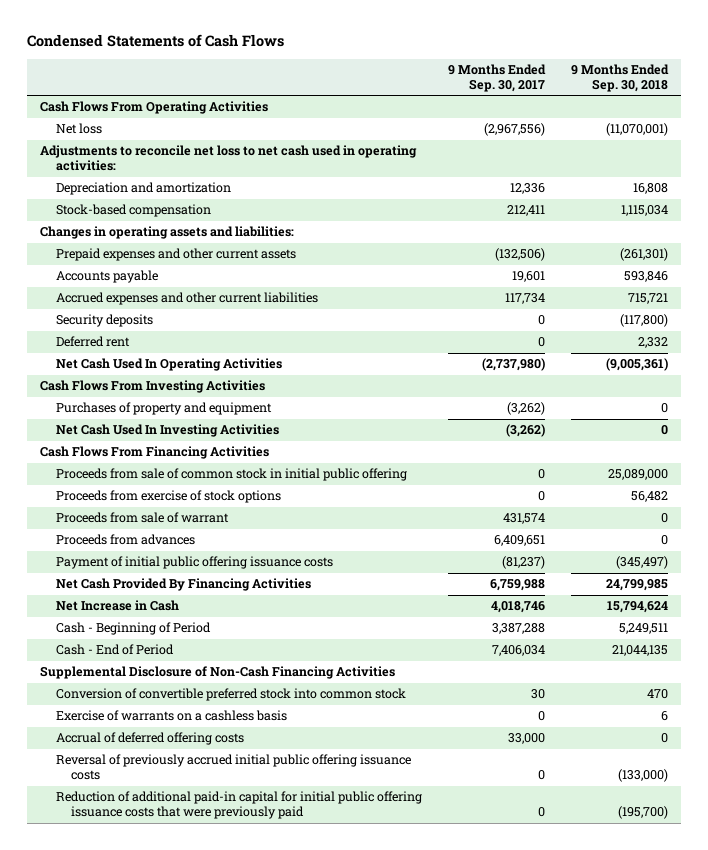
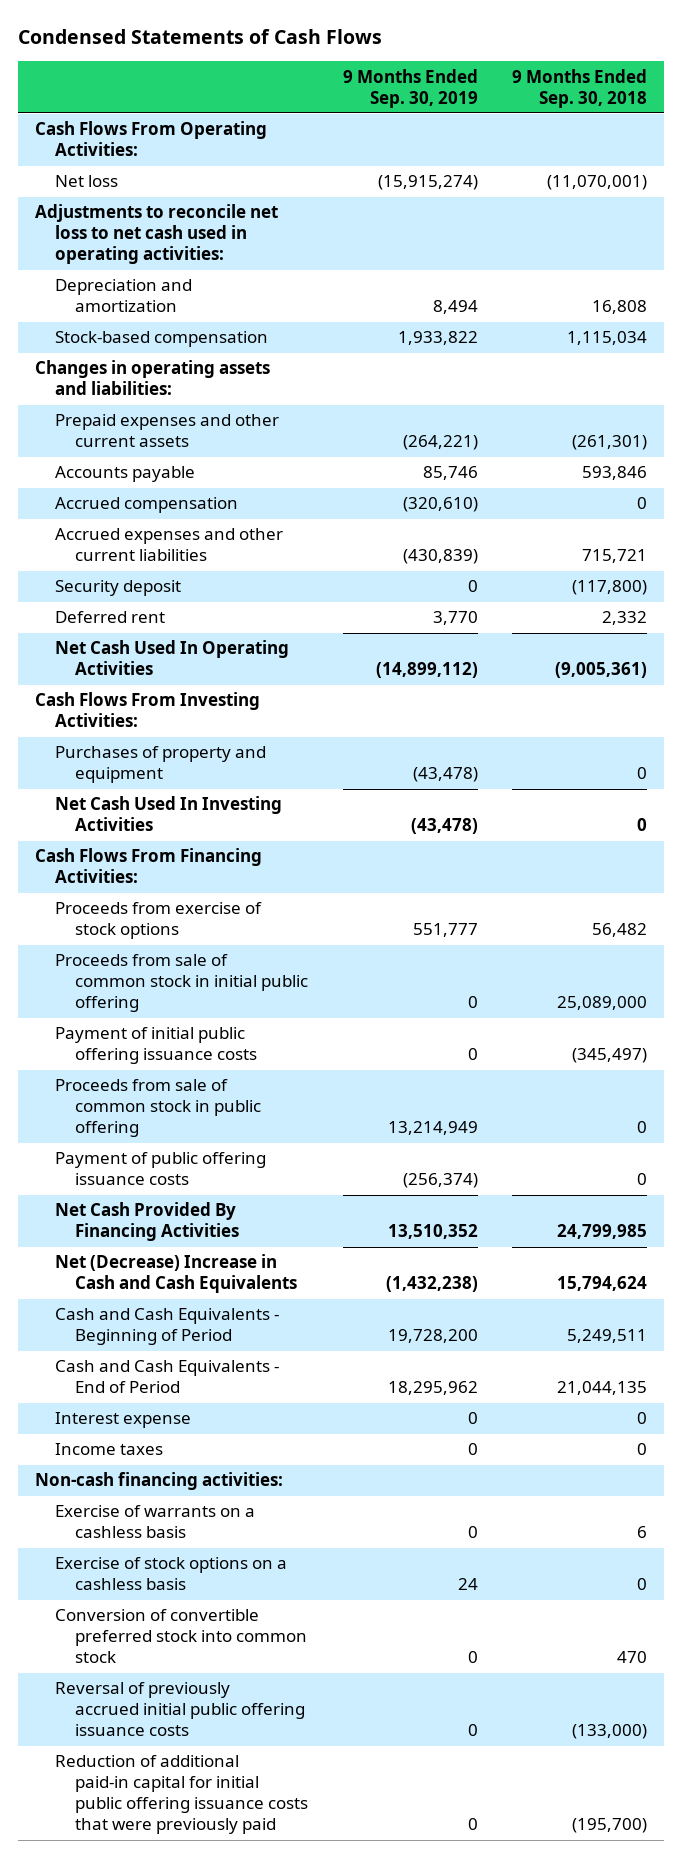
[447,64,546,92] 9 Months Ended Sep. 30, 2017 -> none
none -> [342,68,478,108] 9 Months Ended Sep. 30, 2019
[40,101,269,115] Cash Flows From Operating Activities -> [35,121,268,157] Cash Flows From Operating Activities:
none -> [55,497,239,514] Accrued compensation
[55,314,153,328] Security deposits -> [55,580,182,597] Security deposit
[40,380,266,394] Cash Flows From Investing Activities -> [35,692,261,728] Cash Flows From Investing Activities:
[40,446,270,460] Cash Flows From Financing Activities -> [35,848,263,884] Cash Flows From Financing Activities:
[55,512,229,524] Proceeds from sale of warrant -> none
[55,534,195,546] Proceeds from advances -> none
[55,468,407,482] Proceeds from sale of common stock in initial public offering -> [55,954,309,1013] Proceeds from sale of common stock in initial public offering
none -> [55,1079,262,1138] Proceeds from sale of common stock in public offering
none -> [55,1152,267,1186] Payment of public offering issuance costs
[55,600,179,612] Net Increase in Cash -> [55,1254,298,1294] Net (Decrease) Increase in Cash and Cash Equivalents
[55,622,211,636] Cash - Beginning of Period -> [55,1308,280,1346] Cash and Cash Equivalents - Beginning of Period
[55,644,174,656] Cash - End of Period -> [55,1360,280,1394] Cash and Cash Equivalents - End of Period
none -> [55,1412,192,1429] Interest expense
none -> [55,1443,164,1456] Income taxes
[40,666,396,680] Supplemental Disclosure of Non-Cash Financing Activities -> [35,1472,284,1491] Non-cash financing activities:
[55,732,244,746] Accrual of deferred offering costs -> none
none -> [55,1557,288,1591] Exercise of stock options on a cashless basis
[55,688,406,702] Conversion of convertible preferred stock into common stock -> [55,1609,308,1664] Conversion of convertible preferred stock into common stock

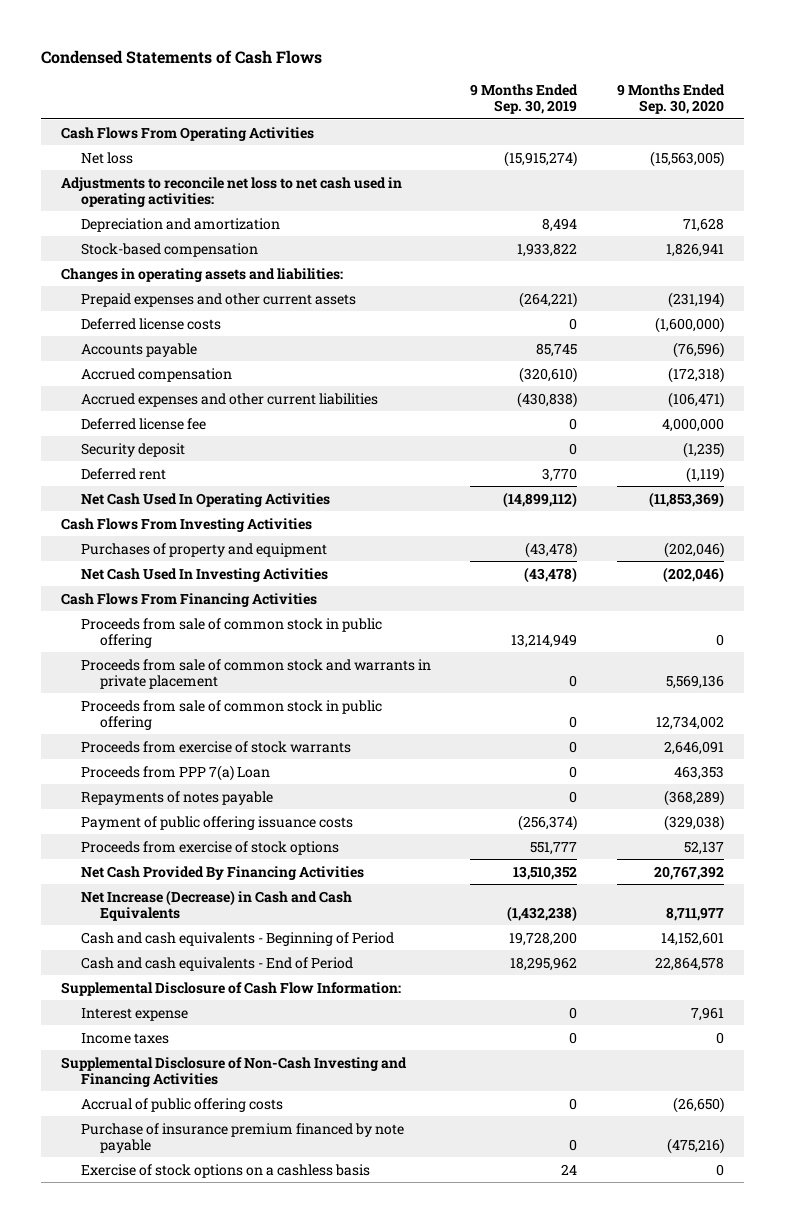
[511,68,647,108] 9 Months Ended Sep. 30, 2018 -> none
none -> [617,83,726,115] 9 Months Ended Sep. 30, 2020
[35,121,268,157] Cash Flows From Operating Activities: -> [61,126,315,141] Cash Flows From Operating Activities
none -> [80,317,221,330] Deferred license costs
[422,466,478,481] 85,746 -> [536,342,578,357] 85,745
[402,549,478,565] (430,839) -> [517,391,578,408] (430,838)
none -> [80,417,206,430] Deferred license fee
[35,692,261,728] Cash Flows From Investing Activities: -> [61,517,313,532] Cash Flows From Investing Activities
[55,954,309,1013] Proceeds from sale of common stock in initial public offering -> none
[55,1027,258,1065] Payment of initial public offering issuance costs -> none
[35,848,263,884] Cash Flows From Financing Activities: -> [61,592,318,607] Cash Flows From Financing Activities
none -> [80,658,431,689] Proceeds from sale of common stock and warrants in private placement
none -> [80,699,382,730] Proceeds from sale of common stock in public offering
none -> [80,740,351,753] Proceeds from exercise of stock warrants
none -> [80,764,270,781] Proceeds from PPP 7(a) Loan
none -> [80,790,273,805] Repayments of notes payable
[55,902,263,940] Proceeds from exercise of stock options -> [80,840,339,855] Proceeds from exercise of stock options
[55,1254,298,1294] Net (Decrease) Increase in Cash and Cash Equivalents -> [80,889,352,921] Net Increase (Decrease) in Cash and Cash Equivalents
[55,1308,280,1346] Cash and Cash Equivalents - Beginning of Period -> [80,931,394,946] Cash and cash equivalents - Beginning of Period
[55,1360,280,1394] Cash and Cash Equivalents - End of Period -> [80,956,353,971] Cash and cash equivalents - End of Period
none -> [61,981,402,996] Supplemental Disclosure of Cash Flow Information:
[55,1505,256,1539] Exercise of warrants on a cashless basis -> none
[35,1472,284,1491] Non-cash financing activities: -> [61,1056,408,1087] Supplemental Disclosure of Non-Cash Investing and Financing Activities
none -> [80,1097,283,1112] Accrual of public offering costs
none -> [80,1122,404,1153] Purchase of insurance premium financed by note payable
[55,1609,308,1664] Conversion of convertible preferred stock into common stock -> none
[55,1682,306,1737] Reversal of previously accrued initial public offering issuance costs -> none
[55,1755,309,1835] Reduction of additional paid-in capital for initial public offering issuance costs that were previously paid -> none

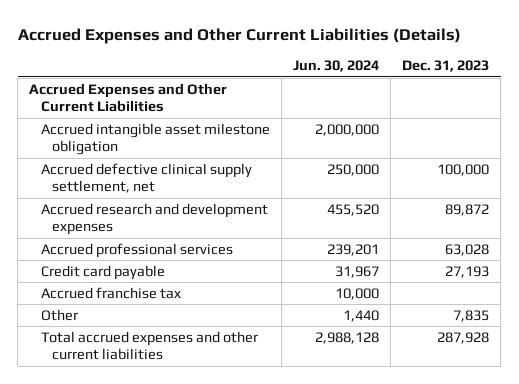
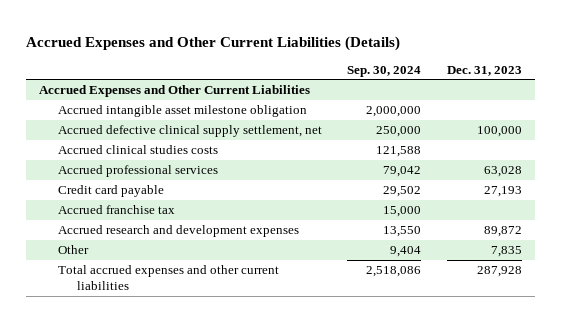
[293,60,380,73] Jun. 30, 2024 -> none
none -> [347,65,422,77] Sep. 30, 2024
none -> [57,145,218,155] Accrued clinical studies costs
[40,202,268,236] Accrued research and development expenses -> [57,225,299,238] Accrued research and development expenses

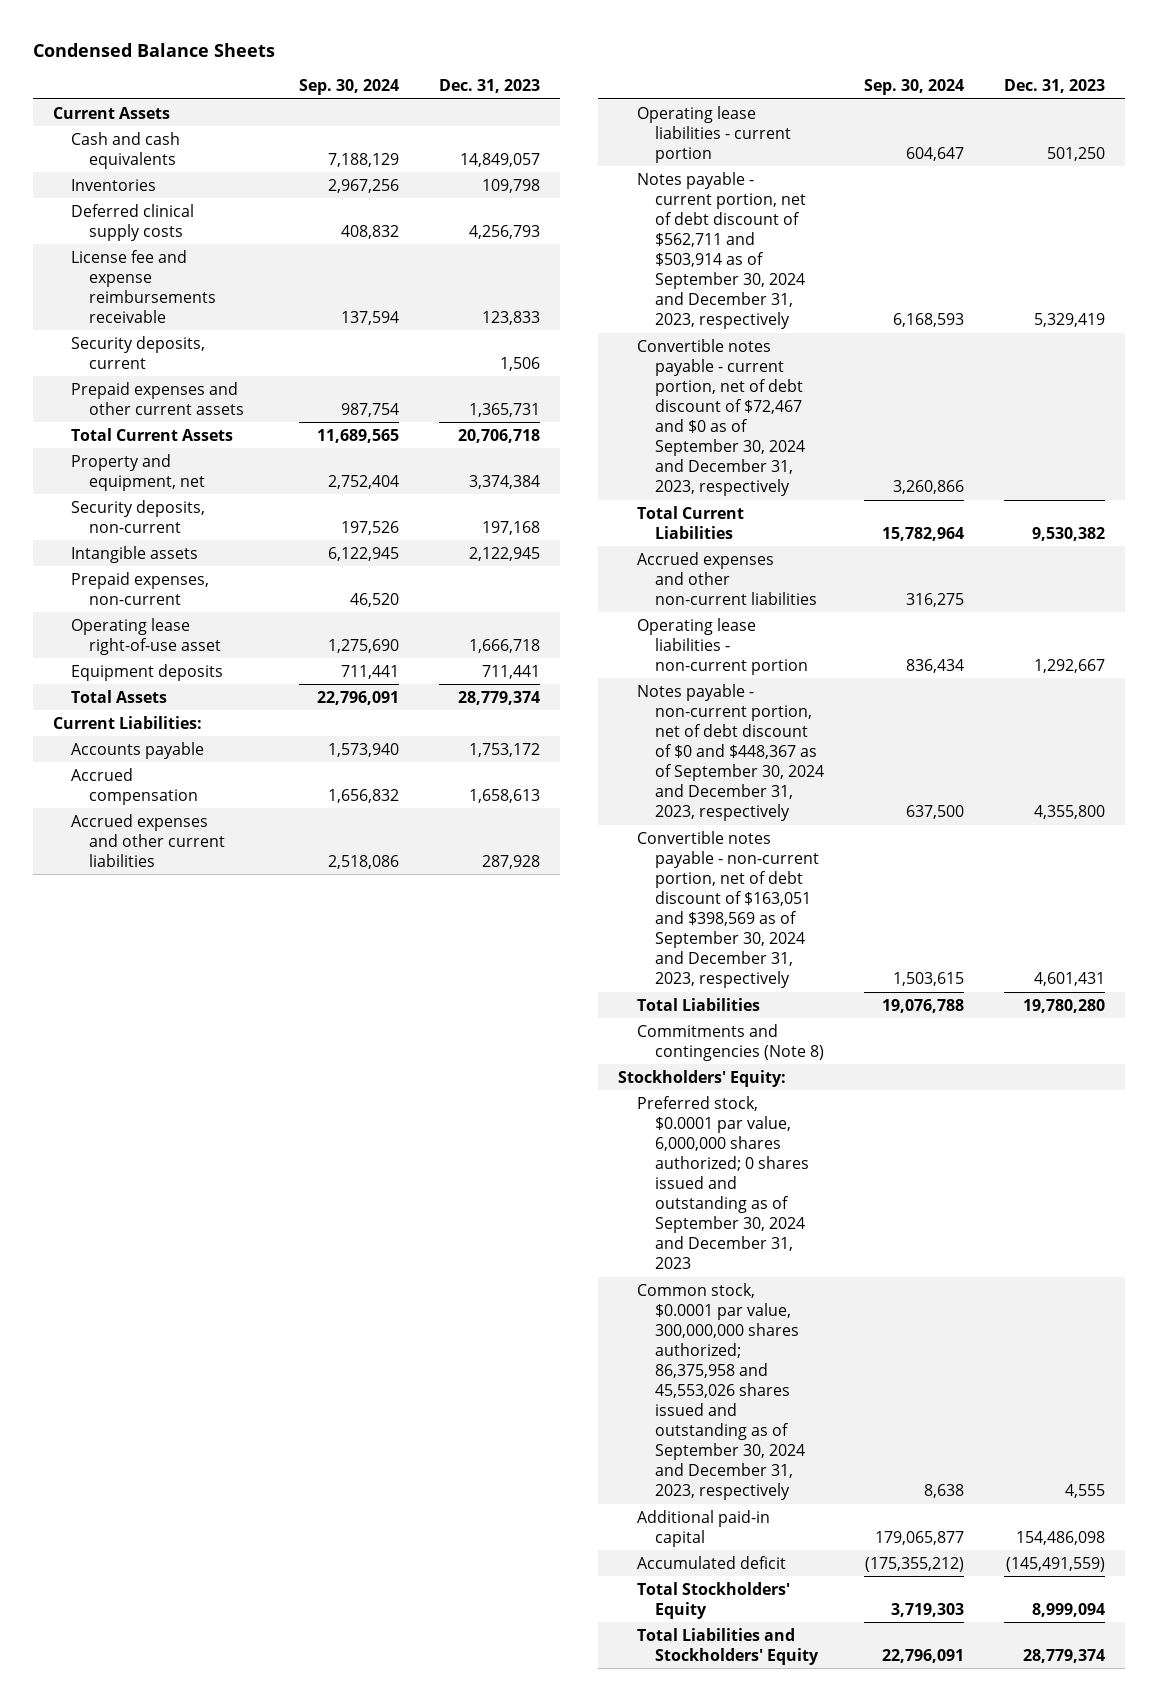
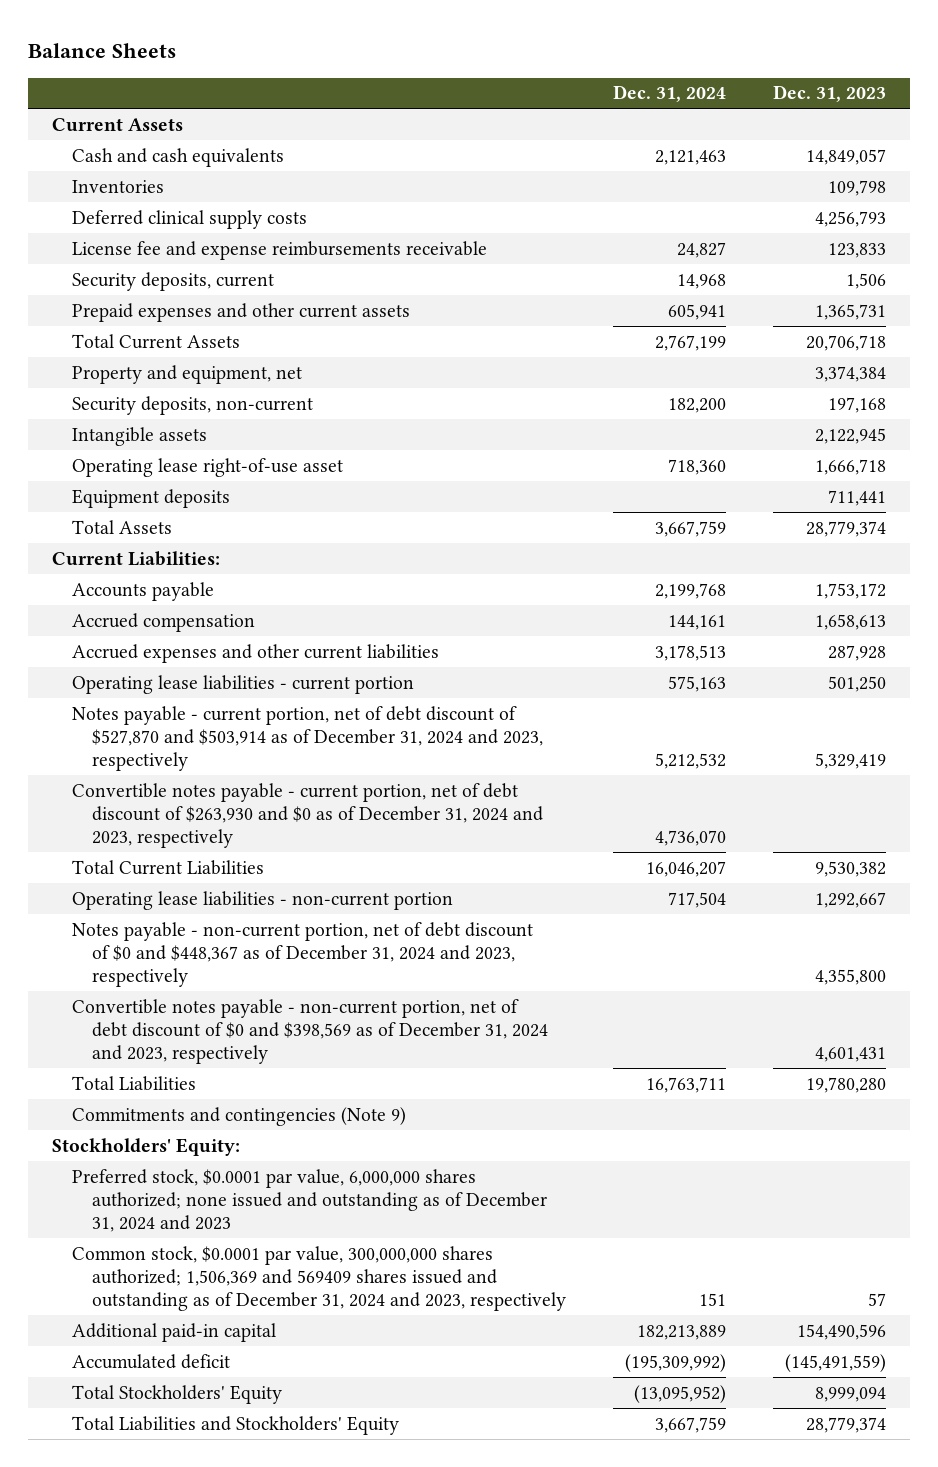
[33,43,276,58] Condensed Balance Sheets -> [28,43,177,59] Balance Sheets
[298,79,399,96] Sep. 30, 2024 -> none
none -> [613,85,727,103] Dec. 31, 2024
[71,571,210,605] Prepaid expenses, non-current -> none
[636,171,806,330] Notes payable - current portion, net of debt discount of $562,711 and $503,914 as of September 30, 2024 and December 31, 2023, respectively -> [71,705,544,772] Notes payable - current portion, net of debt discount of $527,870 and $503,914 as of December 31, 2024 and 2023, respectively
[636,338,805,497] Convertible notes payable - current portion, net of debt discount of $72,467 and $0 as of September 30, 2024 and December 31, 2023, respectively -> [71,782,544,849] Convertible notes payable - current portion, net of debt discount of $263,930 and $0 as of December 31, 2024 and 2023, respectively
[636,551,817,605] Accrued expenses and other non-current liabilities -> none
[636,683,824,822] Notes payable - non-current portion, net of debt discount of $0 and $448,367 as of September 30, 2024 and December 31, 2023, respectively -> [71,921,533,988] Notes payable - non-current portion, net of debt discount of $0 and $448,367 as of December 31, 2024 and 2023, respectively
[636,830,819,989] Convertible notes payable - non-current portion, net of debt discount of $163,051 and $398,569 as of September 30, 2024 and December 31, 2023, respectively -> [71,998,549,1065] Convertible notes payable - non-current portion, net of debt discount of $0 and $398,569 as of December 31, 2024 and 2023, respectively
[636,1023,824,1061] Commitments and contingencies (Note 8) -> [71,1106,406,1126] Commitments and contingencies (Note 9)
[636,1095,809,1270] Preferred stock, $0.0001 par value, 6,000,000 shares authorized; 0 shares issued and outstanding as of September 30, 2024 and December 31, 2023 -> [71,1168,548,1233] Preferred stock, $0.0001 par value, 6,000,000 shares authorized; none issued and outstanding as of December 31, 2024 and 2023
[636,1282,805,1501] Common stock, $0.0001 par value, 300,000,000 shares authorized; 86,375,958 and 45,553,026 shares issued and outstanding as of September 30, 2024 and December 31, 2023, respectively -> [71,1245,567,1312] Common stock, $0.0001 par value, 300,000,000 shares authorized; 1,506,369 and 569409 shares issued and outstanding as of December 31, 2024 and 2023, respectively
[1064,1484,1105,1499] 4,555 -> [868,1293,887,1307] 57
[1015,1530,1105,1545] 154,486,098 -> [797,1323,887,1340] 154,490,596

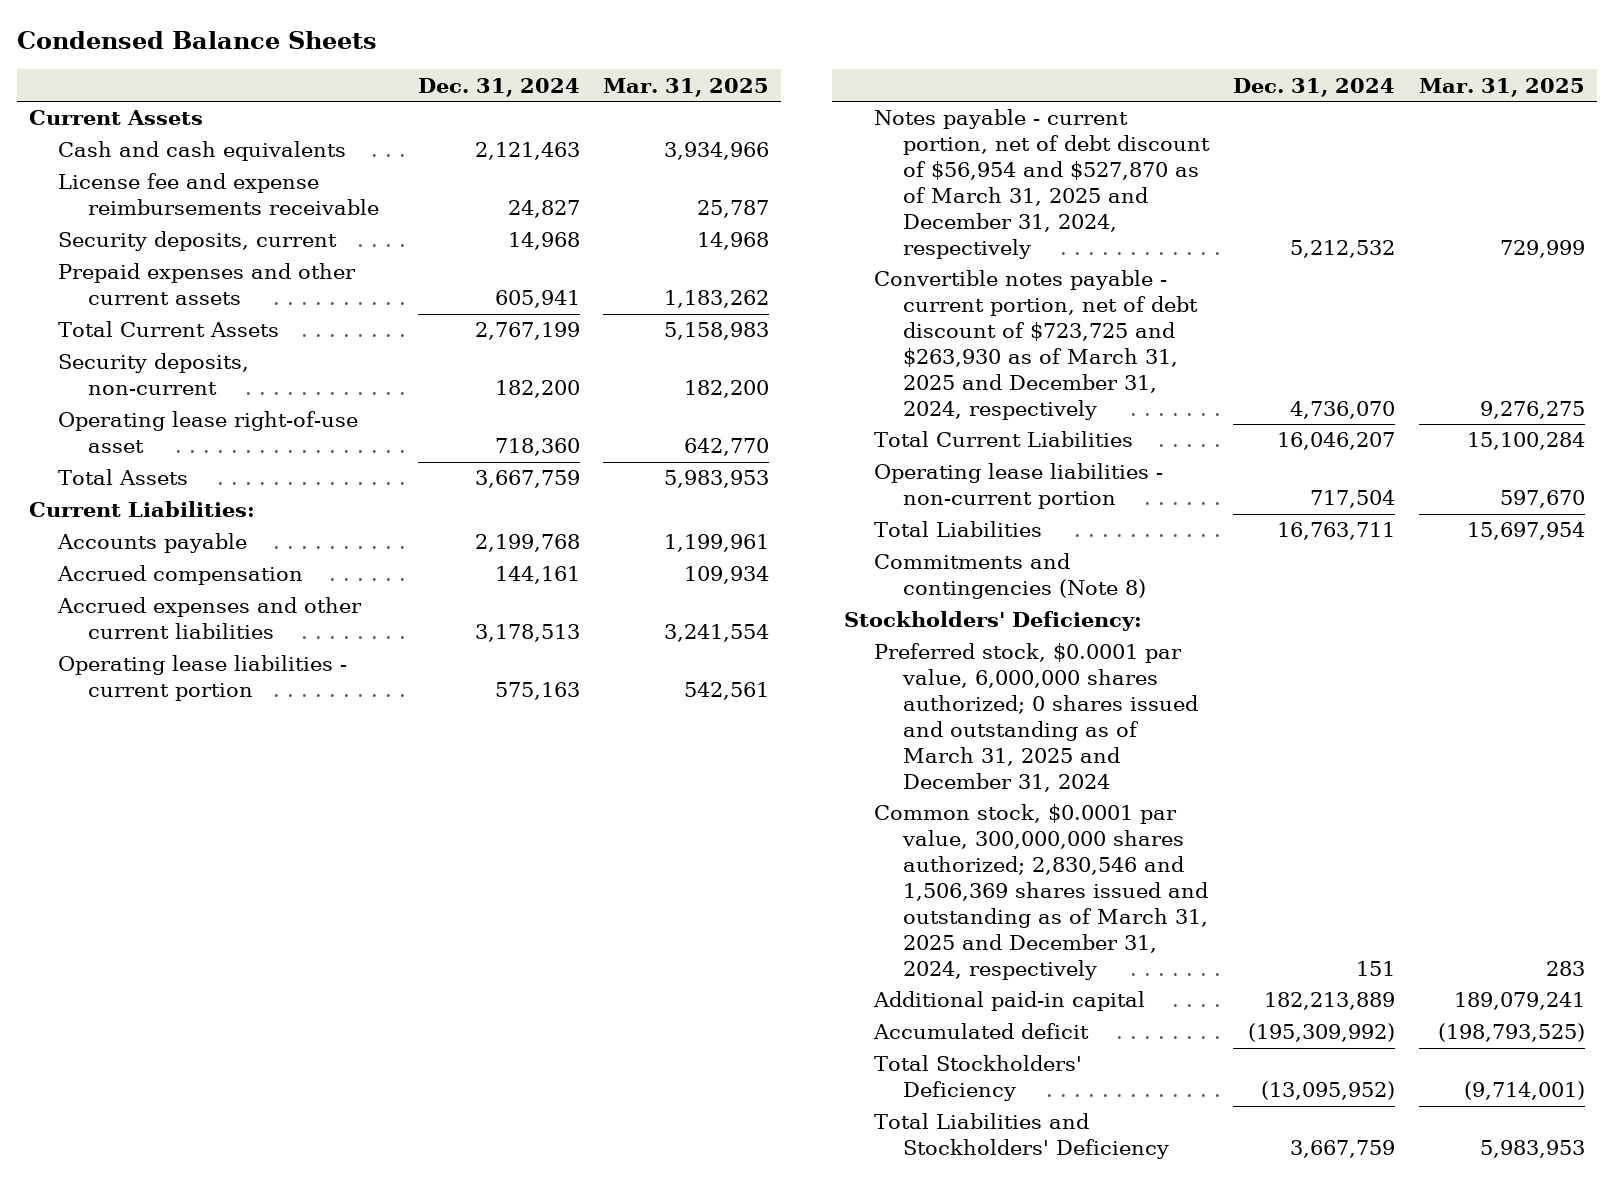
[28,43,177,59] Balance Sheets -> [17,30,378,49] Condensed Balance Sheets
[773,85,887,103] Dec. 31, 2023 -> none
none -> [603,77,770,97] Mar. 31, 2025
[71,179,164,193] Inventories -> none
[71,209,307,229] Deferred clinical supply costs -> none
[71,364,302,384] Property and equipment, net -> none
[71,426,207,446] Intangible assets -> none
[71,488,230,508] Equipment deposits -> none
[71,705,544,772] Notes payable - current portion, net of debt discount of $527,870 and $503,914 as of December 31, 2024 and 2023, respectively -> [873,109,1211,259] Notes payable - current portion, net of debt discount of $56,954 and $527,870 as of March 31, 2025 and December 31, 2024, respectively
[71,782,544,849] Convertible notes payable - current portion, net of debt discount of $263,930 and $0 as of December 31, 2024 and 2023, respectively -> [873,270,1199,420] Convertible notes payable - current portion, net of debt discount of $723,725 and $263,930 as of March 31, 2025 and December 31, 2024, respectively
[71,921,533,988] Notes payable - non-current portion, net of debt discount of $0 and $448,367 as of December 31, 2024 and 2023, respectively -> none
[71,998,549,1065] Convertible notes payable - non-current portion, net of debt discount of $0 and $398,569 as of December 31, 2024 and 2023, respectively -> none
[71,1106,406,1126] Commitments and contingencies (Note 9) -> [873,553,1147,600] Commitments and contingencies (Note 8)
[51,1137,240,1156] Stockholders' Equity: -> [844,611,1143,632] Stockholders' Deficiency:
[71,1168,548,1233] Preferred stock, $0.0001 par value, 6,000,000 shares authorized; none issued and outstanding as of December 31, 2024 and 2023 -> [873,643,1199,792] Preferred stock, $0.0001 par value, 6,000,000 shares authorized; 0 shares issued and outstanding as of March 31, 2025 and December 31, 2024
[71,1245,567,1312] Common stock, $0.0001 par value, 300,000,000 shares authorized; 1,506,369 and 569409 shares issued and outstanding as of December 31, 2024 and 2023, respectively -> [873,804,1209,980] Common stock, $0.0001 par value, 300,000,000 shares authorized; 2,830,546 and 1,506,369 shares issued and outstanding as of March 31, 2025 and December 31, 2024, respectively
[71,1384,282,1404] Total Stockholders' Equity -> [873,1055,1082,1102] Total Stockholders' Deficiency
[71,1415,399,1435] Total Liabilities and Stockholders' Equity -> [873,1113,1170,1160] Total Liabilities and Stockholders' Deficiency

